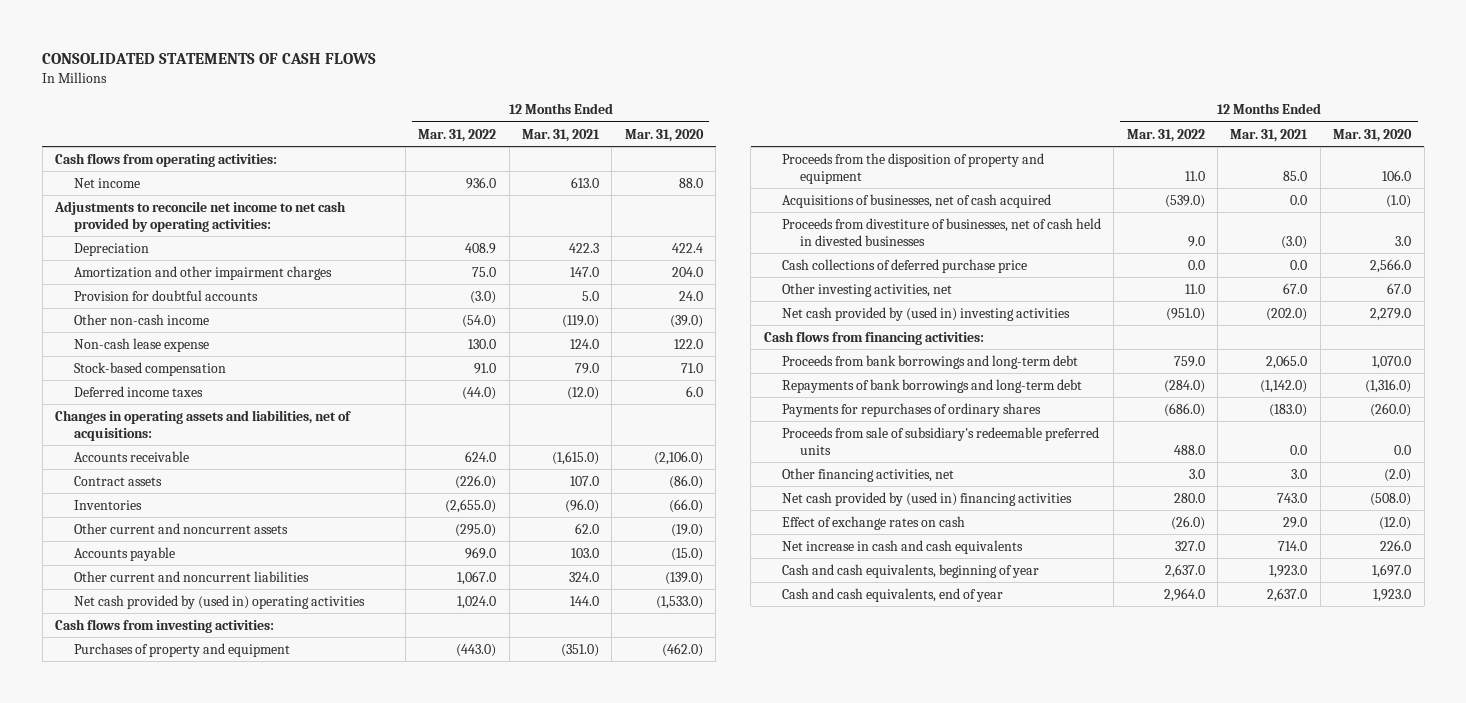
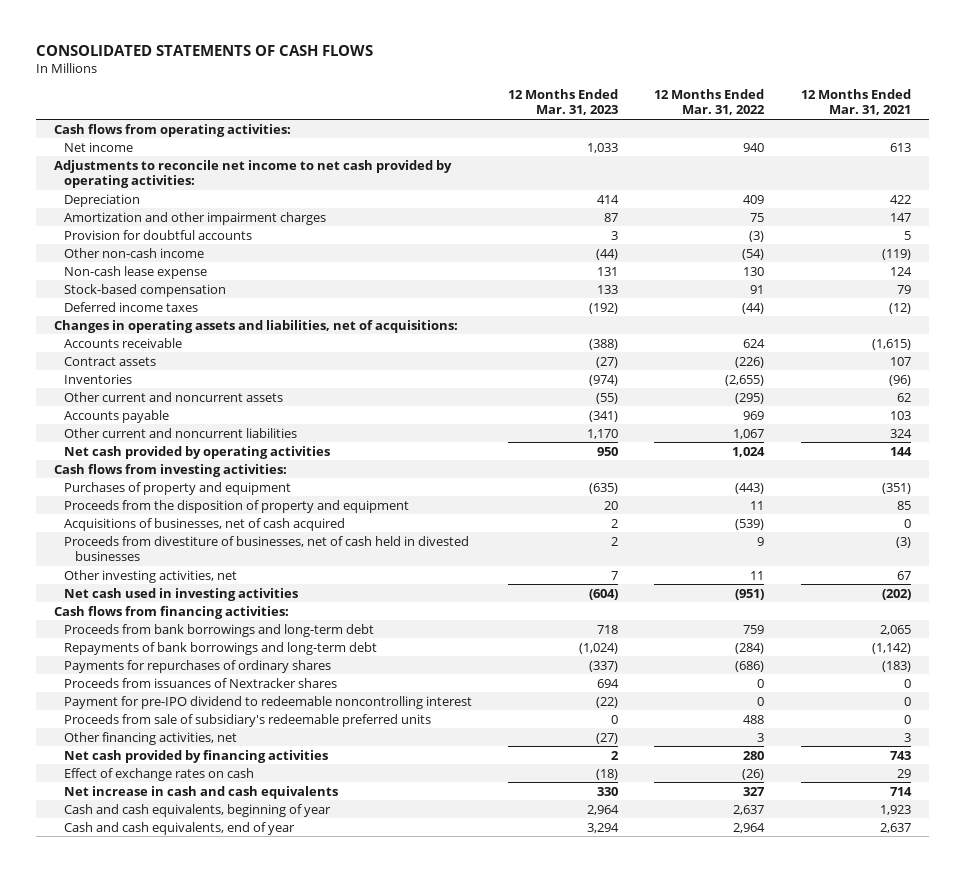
[624,128,704,142] Mar. 31, 2020 -> none
none -> [508,89,619,116] 12 Months Ended Mar. 31, 2023
[466,177,497,190] 936.0 -> [743,142,765,152] 940
[571,177,600,189] 613.0 -> [889,142,911,152] 613
[465,243,497,255] 408.9 -> [743,194,765,204] 409
[569,243,600,254] 422.3 -> [889,194,911,204] 422
[472,267,497,278] 75.0 -> [750,212,765,222] 75
[570,267,600,278] 147.0 -> [889,212,911,222] 147
[470,291,497,305] (3.0) -> [749,230,765,242] (3)
[582,291,600,302] 5.0 -> [903,230,911,240] 5
[462,315,497,329] (54.0) -> [742,248,765,260] (54)
[562,315,600,329] (119.0) -> [881,248,911,260] (119)
[468,339,497,350] 130.0 -> [743,266,765,276] 130
[570,339,600,350] 124.0 -> [889,266,912,276] 124
[474,363,497,375] 91.0 -> [750,284,765,294] 91
[575,363,600,375] 79.0 -> [896,284,911,294] 79
[462,387,497,401] (44.0) -> [742,302,765,314] (44)
[567,387,600,401] (12.0) -> [888,302,911,314] (12)
[465,451,497,463] 624.0 -> [743,338,766,348] 624
[552,451,600,466] (1,615.0) -> [871,338,911,350] (1,615)
[455,475,497,490] (226.0) -> [735,356,765,368] (226)
[570,476,600,487] 107.0 -> [889,356,911,366] 107
[445,499,497,514] (2,655.0) -> [725,374,765,386] (2,655)
[565,499,600,514] (96.0) -> [888,374,911,386] (96)
[455,524,497,538] (295.0) -> [735,392,765,404] (295)
[575,523,600,535] 62.0 -> [896,392,911,402] 62
[465,547,497,560] 969.0 -> [743,410,765,420] 969
[571,548,600,559] 103.0 -> [889,410,911,420] 103
[457,571,497,586] 1,067.0 -> [733,428,765,439] 1,067
[569,572,600,583] 324.0 -> [889,428,912,438] 324
[73,595,365,610] Net cash provided by (used in) operating activities -> [64,445,331,459] Net cash provided by operating activities
[457,596,497,610] 1,024.0 -> [732,446,766,457] 1,024
[570,596,600,607] 144.0 -> [889,446,912,456] 144
[781,259,1027,274] Cash collections of deferred purchase price -> none
[456,644,497,658] (443.0) -> [735,482,765,494] (443)
[561,644,600,658] (351.0) -> [881,482,911,494] (351)
[1184,170,1205,181] 11.0 -> [750,500,765,510] 11
[1283,170,1308,181] 85.0 -> [896,500,911,510] 85
[1164,195,1205,209] (539.0) -> [735,518,765,530] (539)
[1290,195,1308,206] 0.0 -> [903,518,911,528] 0
[1187,235,1205,247] 9.0 -> [757,536,765,546] 9
[1281,235,1308,249] (3.0) -> [895,536,911,548] (3)
[1184,284,1205,295] 11.0 -> [750,570,765,580] 11
[1283,283,1308,295] 67.0 -> [896,570,911,580] 67
[781,307,1070,322] Net cash provided by (used in) investing activities -> [64,587,299,601] Net cash used in investing activities
[1165,308,1205,322] (951.0) -> [735,588,765,600] (951)
[1266,308,1308,322] (202.0) -> [881,588,911,600] (202)
[1173,356,1205,368] 759.0 -> [743,624,765,634] 759
[1266,355,1308,370] 2,065.0 -> [879,624,911,635] 2,065
[1163,380,1205,394] (284.0) -> [735,642,765,654] (284)
[1260,380,1308,394] (1,142.0) -> [871,642,911,654] (1,142)
[1163,403,1205,418] (686.0) -> [735,660,765,672] (686)
[1269,404,1308,418] (183.0) -> [881,660,911,672] (183)
none -> [64,677,338,688] Proceeds from issuances of Nextracker shares
none -> [64,695,473,709] Payment for pre-IPO dividend to redeemable noncontrolling interest
[1173,444,1205,455] 488.0 -> [743,714,765,724] 488
[1290,444,1308,455] 0.0 -> [903,714,911,724] 0
[1188,469,1205,480] 3.0 -> [757,732,765,742] 3
[1291,469,1308,480] 3.0 -> [903,732,911,742] 3
[781,492,1072,507] Net cash provided by (used in) financing activities -> [64,749,329,763] Net cash provided by financing activities
[1173,493,1205,504] 280.0 -> [743,750,765,760] 280
[1277,493,1308,504] 743.0 -> [889,750,911,760] 743
[1170,516,1205,531] (26.0) -> [742,768,765,780] (26)
[1283,517,1308,529] 29.0 -> [896,768,911,778] 29
[1174,541,1205,552] 327.0 -> [743,786,766,796] 327
[1278,541,1308,552] 714.0 -> [889,786,912,796] 714
[1164,564,1205,579] 2,637.0 -> [733,804,765,815] 2,637
[1269,565,1308,579] 1,923.0 -> [879,804,911,815] 1,923
[1163,588,1205,603] 2,964.0 -> [733,822,766,833] 2,964
[1267,588,1308,603] 2,637.0 -> [879,822,911,833] 2,637

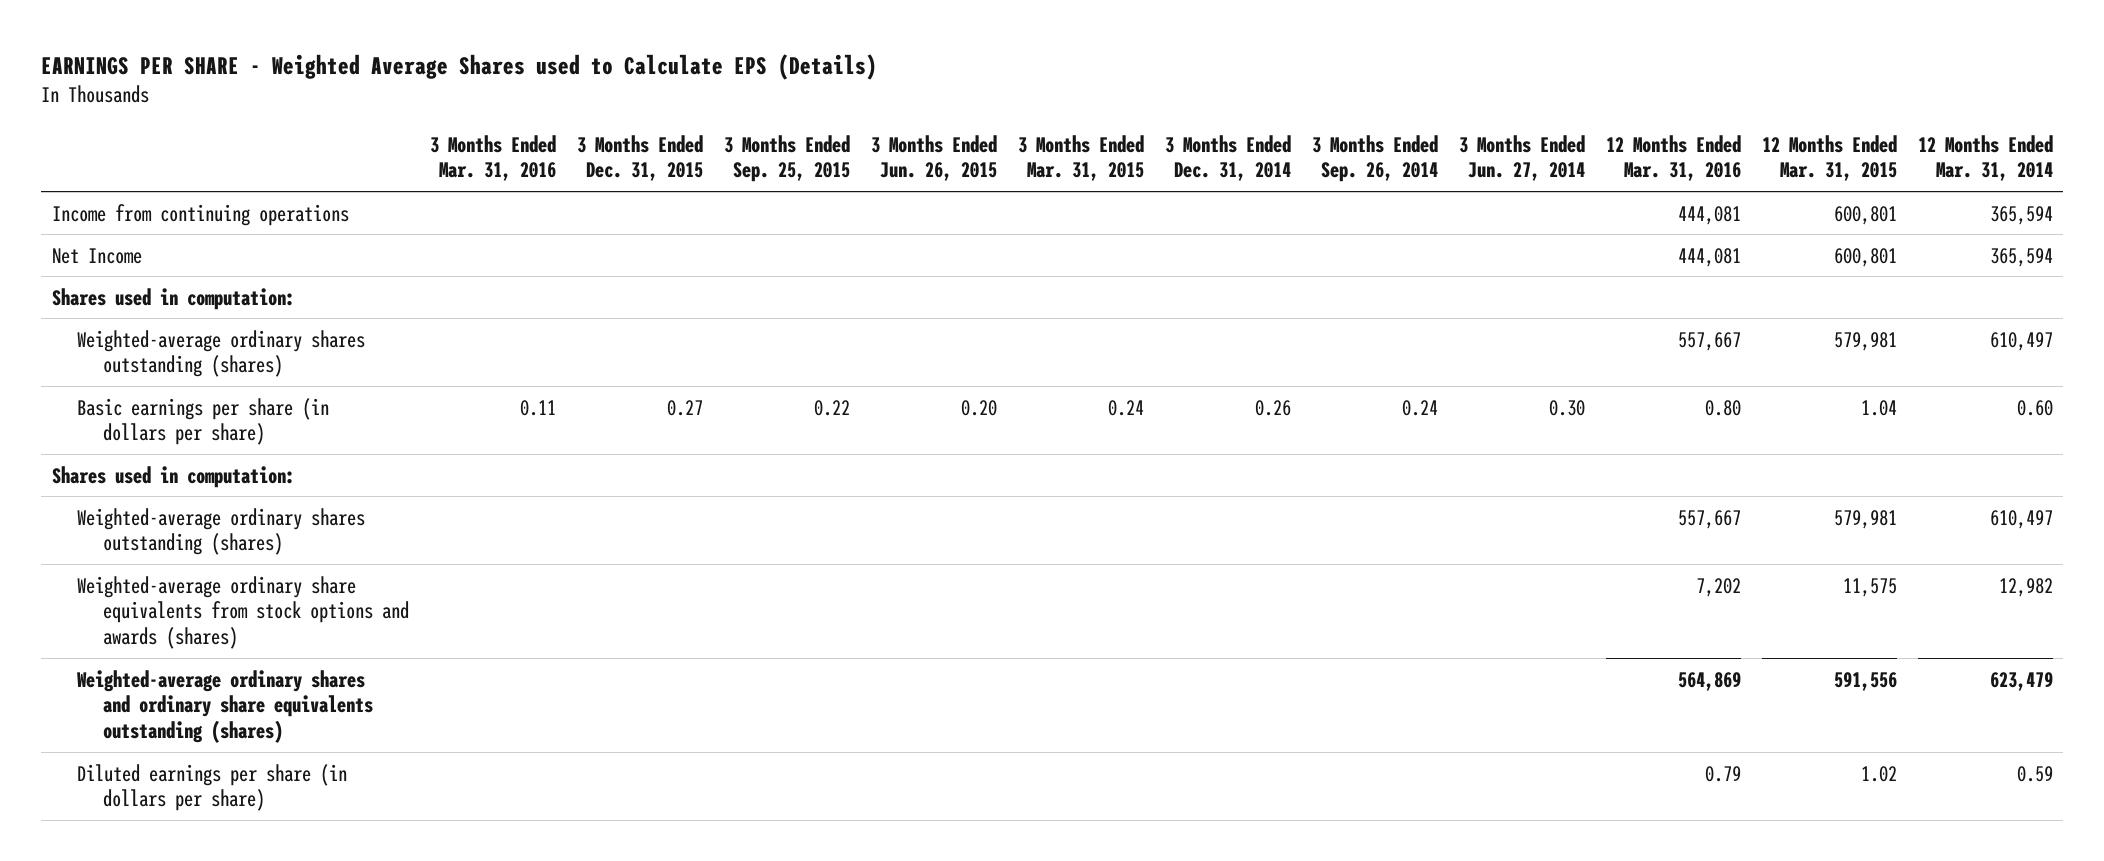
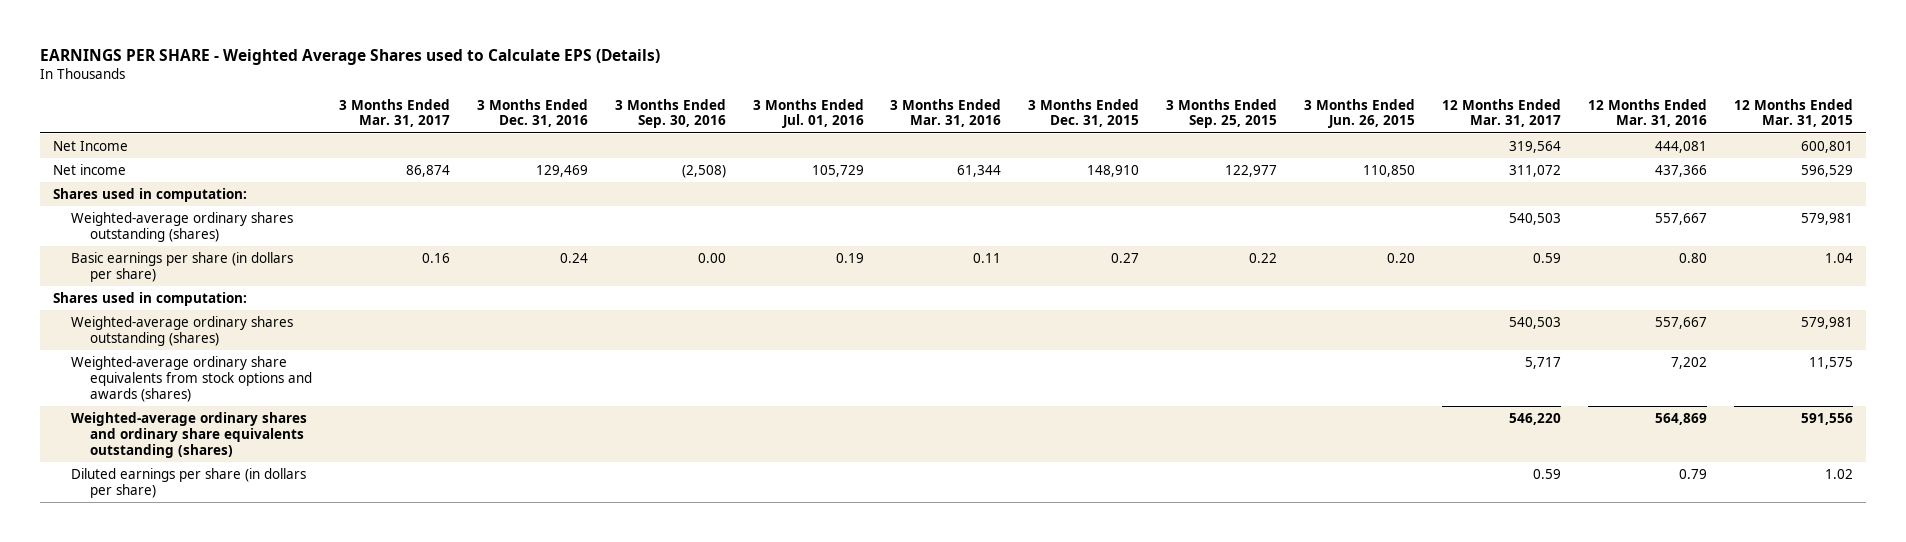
[1017,134,1144,182] 3 Months Ended Mar. 31, 2015 -> none
[1164,134,1291,182] 3 Months Ended Dec. 31, 2014 -> none
[1311,134,1438,183] 3 Months Ended Sep. 26, 2014 -> none
[1458,134,1585,182] 3 Months Ended Jun. 27, 2014 -> none
[1917,134,2053,182] 12 Months Ended Mar. 31, 2014 -> none
none -> [338,98,450,128] 3 Months Ended Mar. 31, 2017
none -> [476,98,588,128] 3 Months Ended Dec. 31, 2016
none -> [614,98,726,129] 3 Months Ended Sep. 30, 2016
none -> [752,98,864,129] 3 Months Ended Jul. 01, 2016
none -> [1442,98,1562,128] 12 Months Ended Mar. 31, 2017
[51,203,349,226] Income from continuing operations -> none
none -> [53,164,127,176] Net income

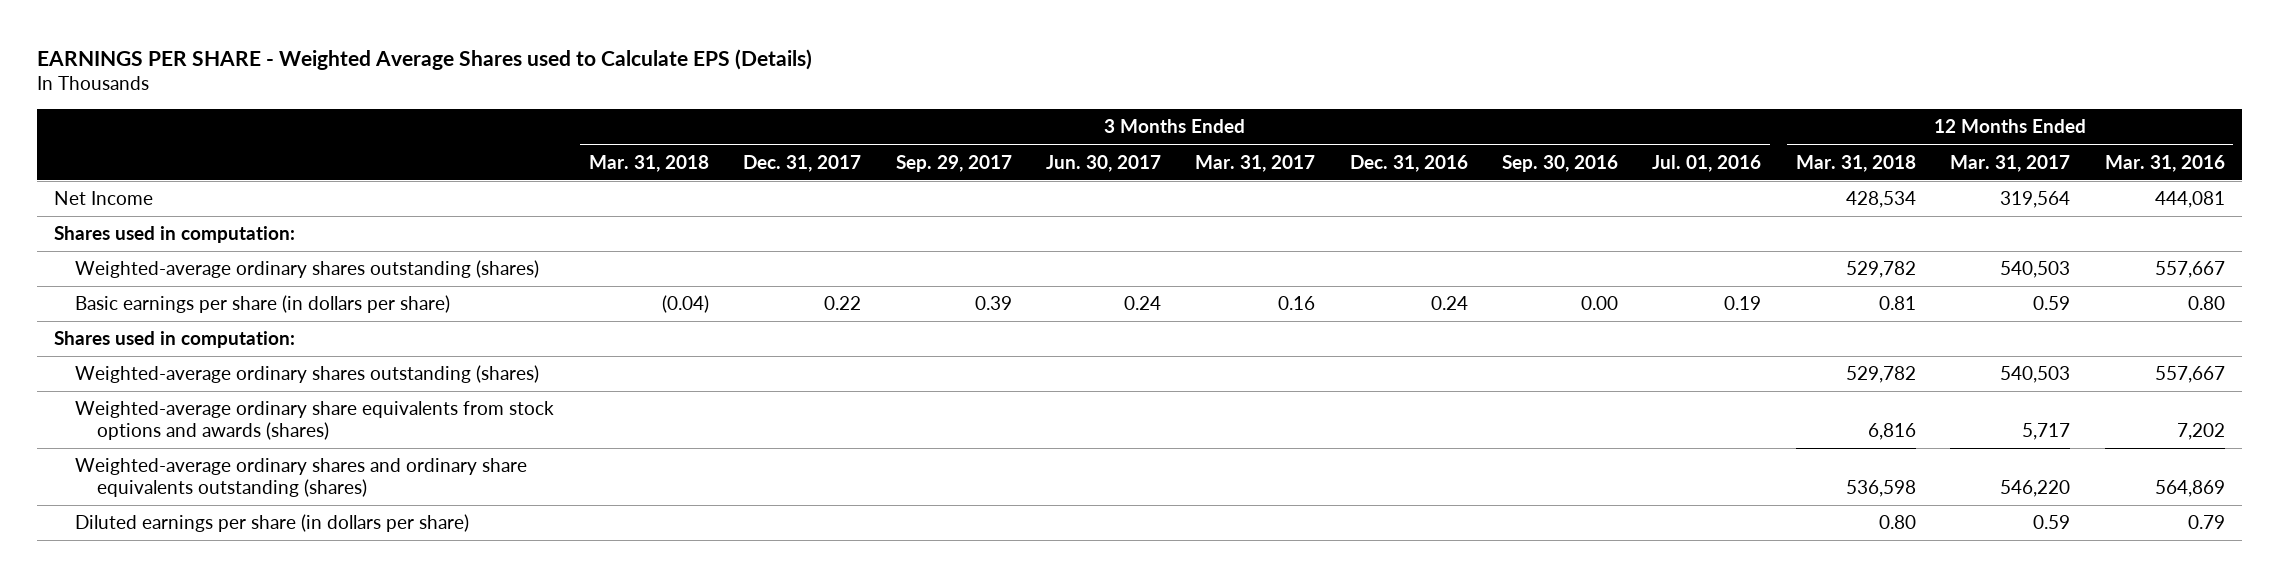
[890,98,1002,128] 3 Months Ended Mar. 31, 2016 -> none
[1028,98,1140,128] 3 Months Ended Dec. 31, 2015 -> none
[1166,98,1278,129] 3 Months Ended Sep. 25, 2015 -> none
[1304,98,1416,129] 3 Months Ended Jun. 26, 2015 -> none
[1733,98,1853,128] 12 Months Ended Mar. 31, 2015 -> none
none -> [588,154,709,172] Mar. 31, 2018
none -> [743,154,862,172] Dec. 31, 2017
none -> [895,154,1012,172] Sep. 29, 2017
none -> [1045,154,1161,172] Jun. 30, 2017
none -> [1795,154,1916,172] Mar. 31, 2018
[53,164,127,176] Net income -> none

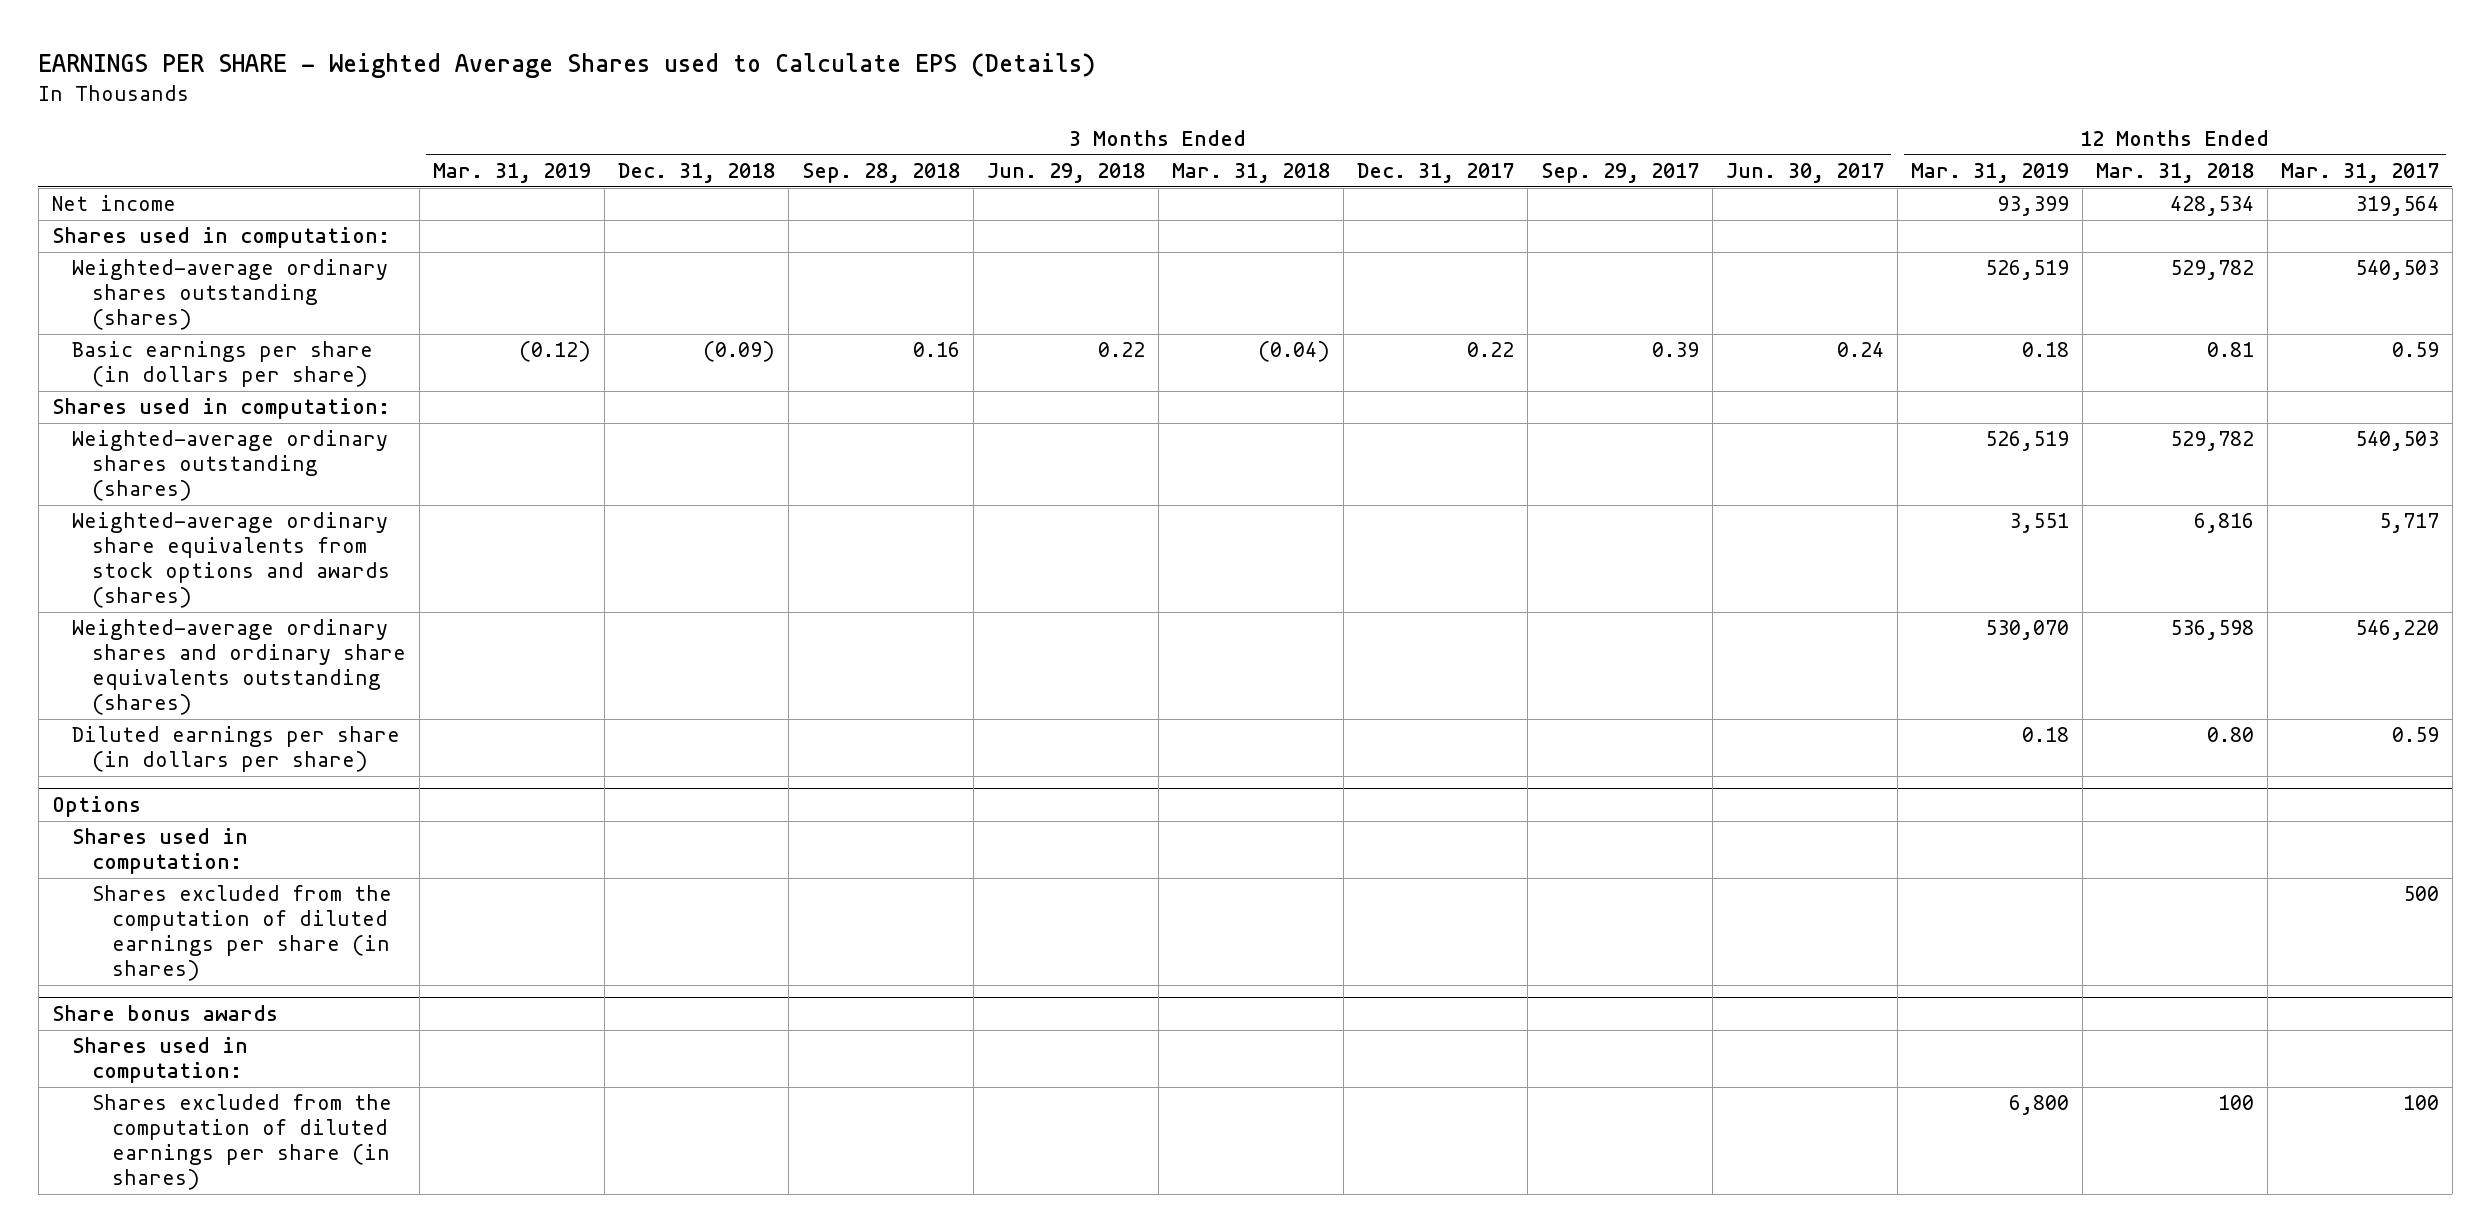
[1195,154,1316,172] Mar. 31, 2017 -> none
[1349,154,1468,172] Dec. 31, 2016 -> none
[1502,154,1619,172] Sep. 30, 2016 -> none
[1652,154,1762,172] Jul. 01, 2016 -> none
[2104,154,2225,172] Mar. 31, 2016 -> none
none -> [432,163,591,184] Mar. 31, 2019
none -> [617,163,775,184] Dec. 31, 2018
none -> [801,163,960,184] Sep. 28, 2018
none -> [986,163,1145,184] Jun. 29, 2018
none -> [1910,163,2069,184] Mar. 31, 2019
[54,191,154,206] Net Income -> [51,195,176,212] Net income
none -> [51,795,141,817] Options
none -> [71,828,248,875] Shares used in computation:
none -> [91,885,392,982] Shares excluded from the computation of diluted earnings per share (in shares)
none -> [51,1004,278,1021] Share bonus awards
none -> [71,1037,248,1084] Shares used in computation:
none -> [91,1094,392,1191] Shares excluded from the computation of diluted earnings per share (in shares)

